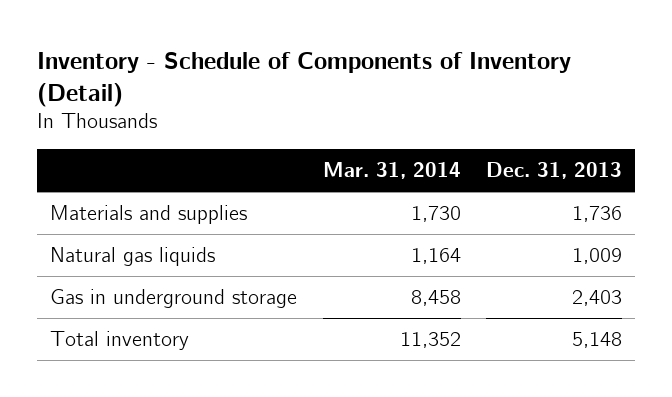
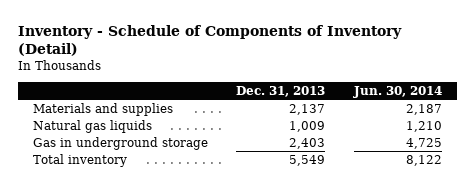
[322,161,461,179] Mar. 31, 2014 -> none
none -> [353,85,443,98] Jun. 30, 2014
[571,206,622,223] 1,736 -> [289,103,326,115] 2,137
[571,332,622,349] 5,148 -> [289,154,326,166] 5,549

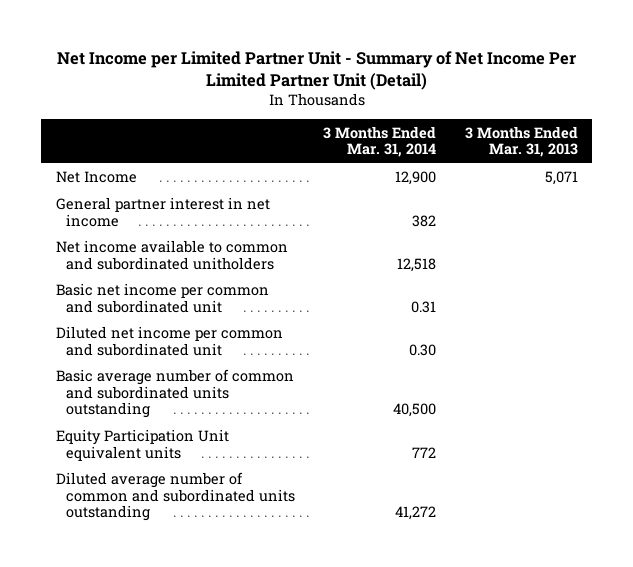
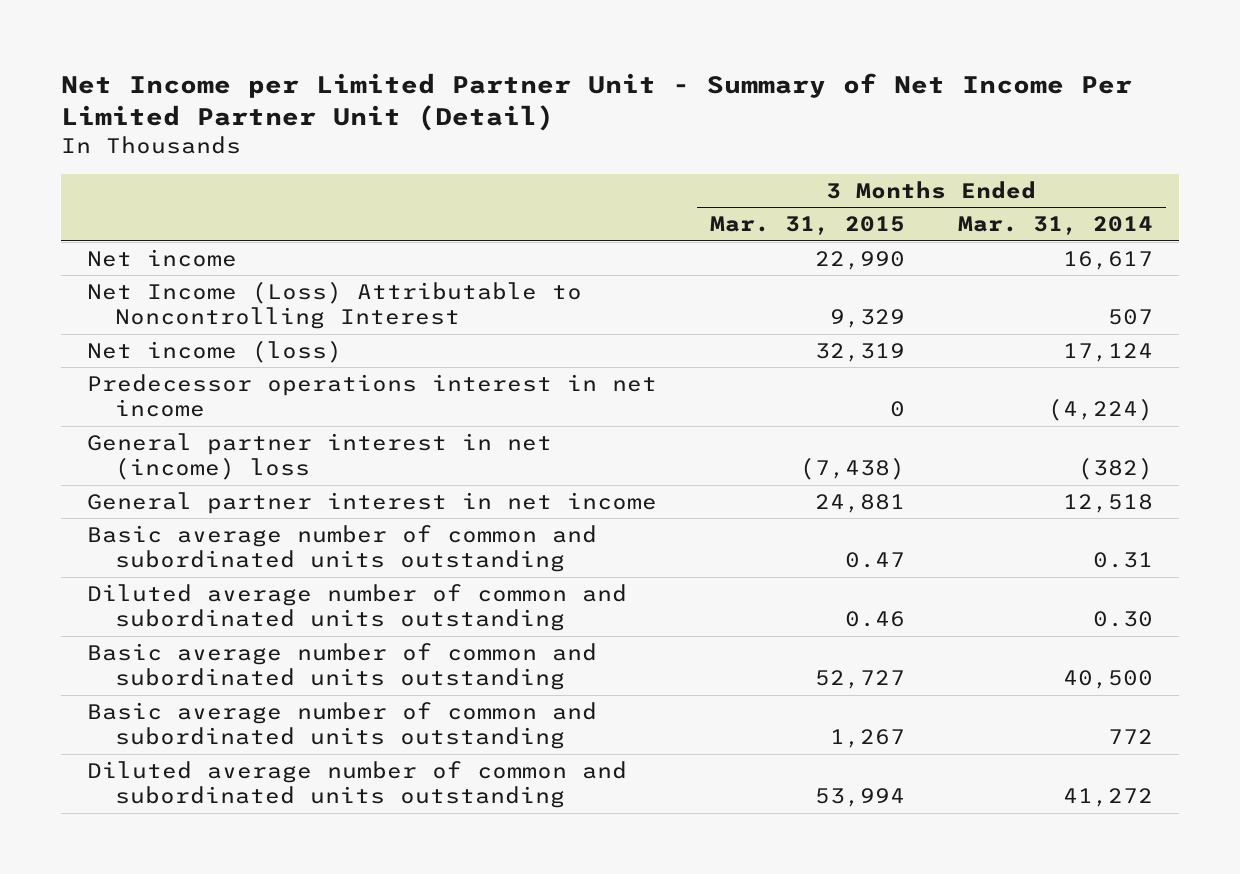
[464,125,578,158] 3 Months Ended Mar. 31, 2013 -> none
none -> [709,216,905,236] Mar. 31, 2015
[55,240,288,270] Net income available to common and subordinated unitholders -> none
none -> [87,248,238,267] Net income
none -> [87,280,583,330] Net Income (Loss) Attributable to Noncontrolling Interest
[55,171,137,184] Net Income -> [87,339,343,363] Net income (loss)
[395,171,437,186] 12,900 -> [1062,342,1153,362] 17,124
none -> [87,373,658,418] Predecessor operations interest in net income
none -> [87,432,553,481] General partner interest in net (income) loss
[412,214,437,227] 382 -> [1062,493,1153,513] 12,518
[55,283,269,313] Basic net income per common and subordinated unit -> [87,524,598,573] Basic average number of common and subordinated units outstanding
[55,326,283,356] Diluted net income per common and subordinated unit -> [87,583,628,632] Diluted average number of common and subordinated units outstanding
[55,429,229,461] Equity Participation Unit equivalent units -> [87,701,598,750] Basic average number of common and subordinated units outstanding

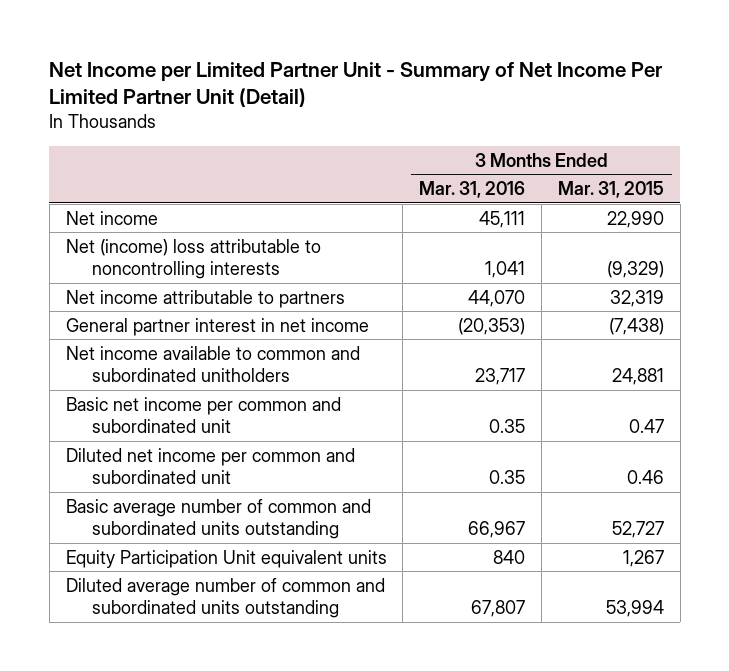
[957,216,1153,236] Mar. 31, 2014 -> none
none -> [419,181,526,199] Mar. 31, 2016
[87,373,658,418] Predecessor operations interest in net income -> none
[87,280,583,330] Net Income (Loss) Attributable to Noncontrolling Interest -> [65,238,321,279] Net (income) loss attributable to noncontrolling interests
[829,309,905,329] 9,329 -> [606,260,664,278] (9,329)
[87,339,343,363] Net income (loss) -> [65,289,345,308] Net income attributable to partners
[87,432,553,481] General partner interest in net (income) loss -> [65,317,369,336] General partner interest in net income
[87,491,658,514] General partner interest in net income -> [65,345,360,382] Net income available to common and subordinated unitholders
[87,524,598,573] Basic average number of common and subordinated units outstanding -> [65,396,341,433] Basic net income per common and subordinated unit
[87,583,628,632] Diluted average number of common and subordinated units outstanding -> [65,447,355,484] Diluted net income per common and subordinated unit
[87,701,598,750] Basic average number of common and subordinated units outstanding -> [65,549,387,568] Equity Participation Unit equivalent units

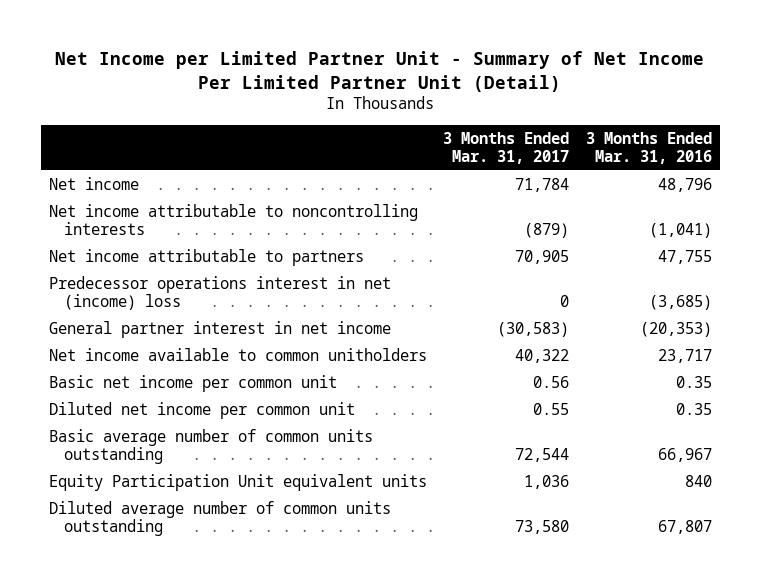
[557,181,664,199] Mar. 31, 2015 -> none
none -> [443,131,570,164] 3 Months Ended Mar. 31, 2017
[479,210,526,228] 45,111 -> [657,177,712,192] 48,796
[65,238,321,279] Net (income) loss attributable to noncontrolling interests -> [49,203,419,236] Net income attributable to noncontrolling interests
[485,260,526,278] 1,041 -> [648,223,712,239] (1,041)
[468,289,526,307] 44,070 -> [657,249,712,264] 47,755
none -> [49,275,392,311] Predecessor operations interest in net (income) loss
[65,345,360,382] Net income available to common and subordinated unitholders -> [49,347,428,361] Net income available to common unitholders
[65,396,341,433] Basic net income per common and subordinated unit -> [49,374,338,392] Basic net income per common unit
[65,447,355,484] Diluted net income per common and subordinated unit -> [49,401,356,419] Diluted net income per common unit
[65,498,371,539] Basic average number of common and subordinated units outstanding -> [49,428,374,465] Basic average number of common units outstanding
[65,577,385,618] Diluted average number of common and subordinated units outstanding -> [49,500,392,537] Diluted average number of common units outstanding

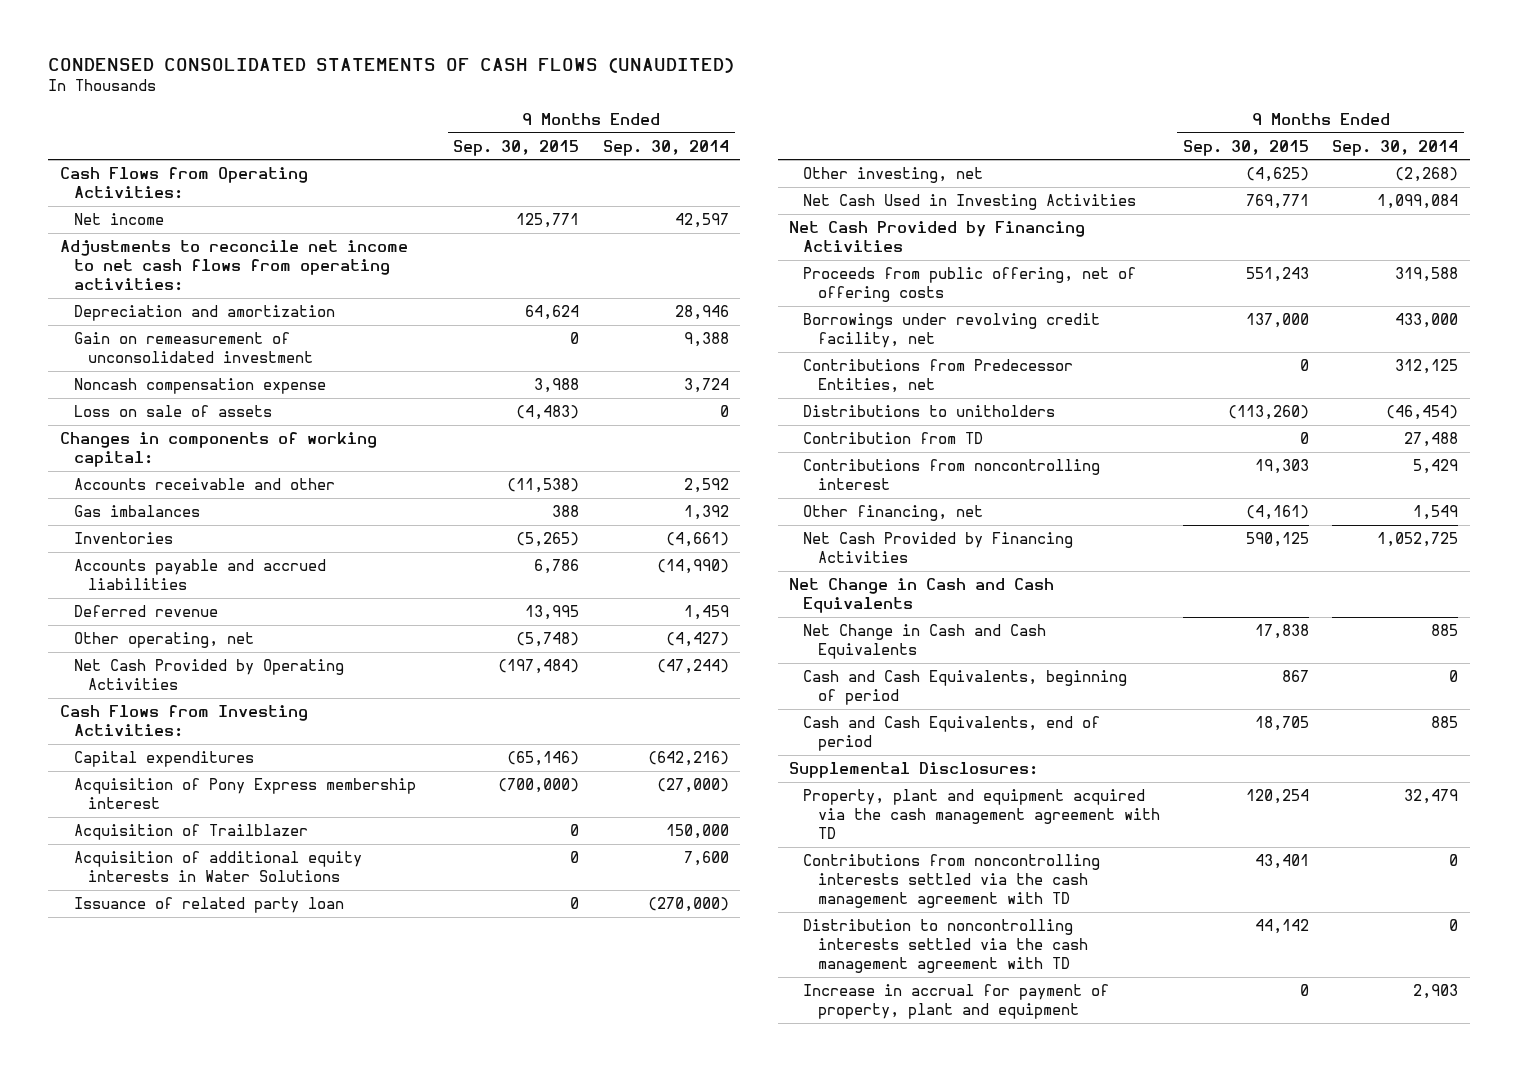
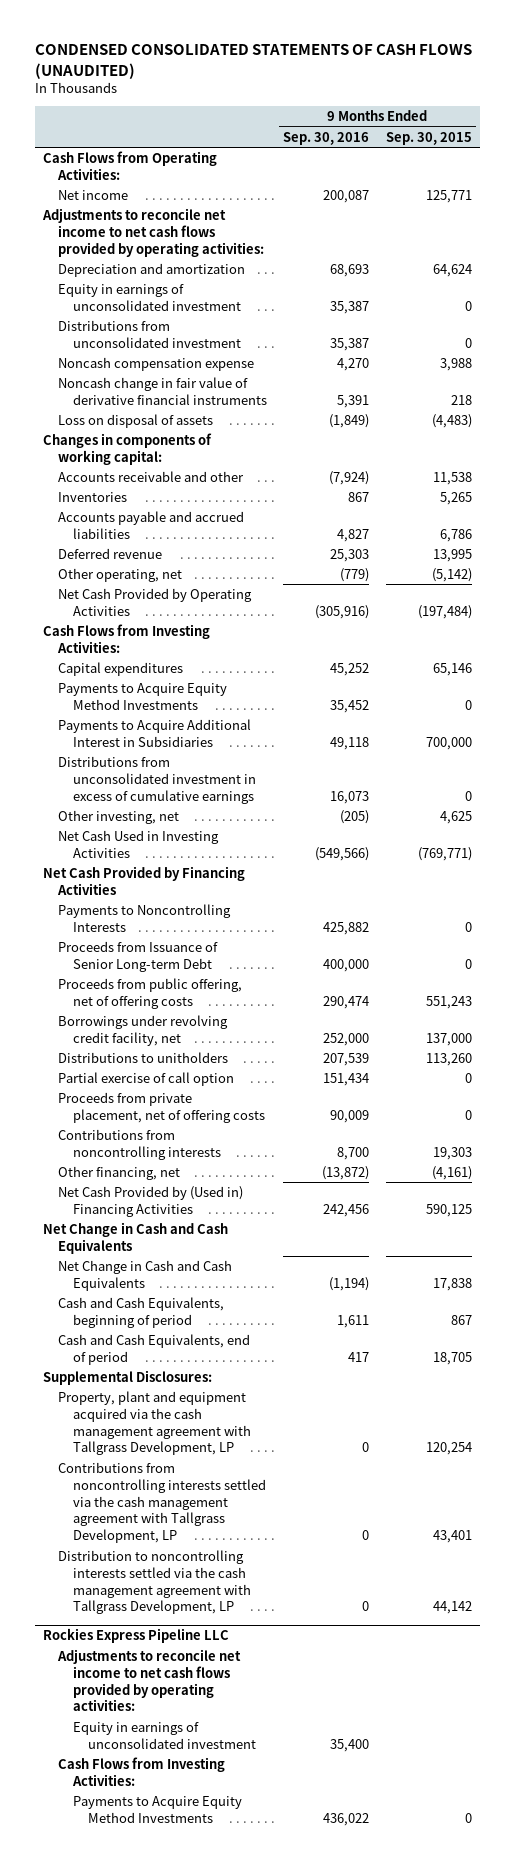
[602,139,729,156] Sep. 30, 2014 -> none
none -> [283,131,370,145] Sep. 30, 2016
[59,240,408,292] Adjustments to reconcile net income to net cash flows from operating activities: -> [42,207,265,257] Adjustments to reconcile net income to net cash flows provided by operating activities:
[73,332,314,364] Gain on remeasurement of unconsolidated investment -> none
none -> [58,283,241,311] Equity in earnings of unconsolidated investment
none -> [58,319,241,348] Distributions from unconsolidated investment
none -> [58,376,267,405] Noncash change in fair value of derivative financial instruments
[73,405,272,418] Loss on sale of assets -> [58,413,214,428] Loss on disposal of assets
[73,505,200,518] Gas imbalances -> none
[507,478,580,494] (11,538) -> [432,471,472,485] 11,538
[516,532,580,548] (5,265) -> [439,491,472,505] 5,265
[516,632,580,648] (5,748) -> [431,567,472,582] (5,142)
[73,778,416,810] Acquisition of Pony Express membership interest -> none
[73,824,308,841] Acquisition of Trailblazer -> none
[73,851,362,883] Acquisition of additional equity interests in Water Solutions -> none
[73,897,344,914] Issuance of related party loan -> none
[507,751,580,767] (65,146) -> [432,662,472,676] 65,146
none -> [58,682,228,710] Payments to Acquire Equity Method Investments
none -> [58,718,252,747] Payments to Acquire Additional Interest in Subsidiaries
none -> [58,755,256,804] Distributions from unconsolidated investment in excess of cumulative earnings
[1246,167,1310,183] (4,625) -> [439,810,472,824] 4,625
[1246,194,1310,210] 769,771 -> [417,846,472,861] (769,771)
none -> [58,903,232,932] Payments to Noncontrolling Interests
none -> [58,940,219,972] Proceeds from Issuance of Senior Long-term Debt
[803,359,1074,394] Contributions from Predecessor Entities, net -> none
[803,432,984,445] Contribution from TD -> none
[1228,405,1310,421] (113,260) -> [425,1052,472,1066] 113,260
none -> [58,1071,235,1086] Partial exercise of call option
none -> [58,1091,265,1123] Proceeds from private placement, net of offering costs
[803,459,1101,491] Contributions from noncontrolling interest -> [58,1128,221,1160] Contributions from noncontrolling interests
[803,532,1074,564] Net Cash Provided by Financing Activities -> [58,1185,244,1217] Net Cash Provided by (Used in) Financing Activities
[803,984,1110,1020] Increase in accrual for payment of property, plant and equipment -> none
[803,789,1160,840] Property, plant and equipment acquired via the cash management agreement with TD -> [58,1390,251,1456] Property, plant and equipment acquired via the cash management agreement with Tallgrass Development, LP
[803,854,1101,909] Contributions from noncontrolling interests settled via the cash management agreement with TD -> [58,1461,266,1544] Contributions from noncontrolling interests settled via the cash management agreement with Tallgrass Development, LP
[803,919,1088,974] Distribution to noncontrolling interests settled via the cash management agreement with TD -> [58,1549,251,1615] Distribution to noncontrolling interests settled via the cash management agreement with Tallgrass Development, LP
none -> [43,1628,230,1644] Rockies Express Pipeline LLC
none -> [57,1648,242,1712] Adjustments to reconcile net income to net cash flows provided by operating activities:
none -> [72,1721,256,1749] Equity in earnings of unconsolidated investment
none -> [58,1756,226,1786] Cash Flows from Investing Activities:
none -> [72,1795,242,1823] Payments to Acquire Equity Method Investments

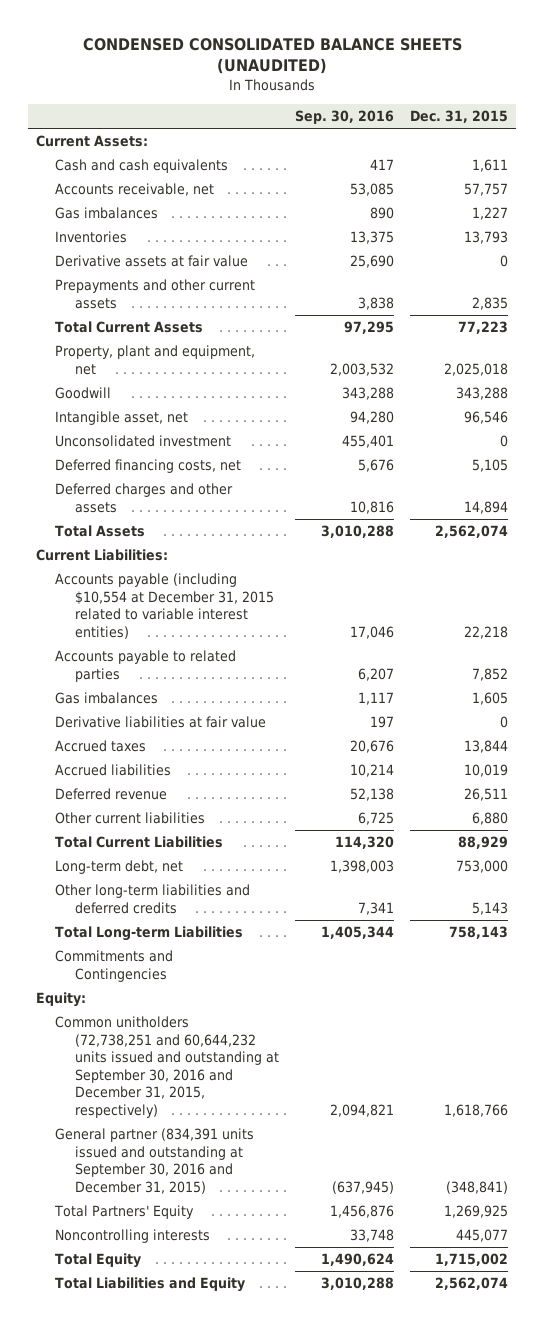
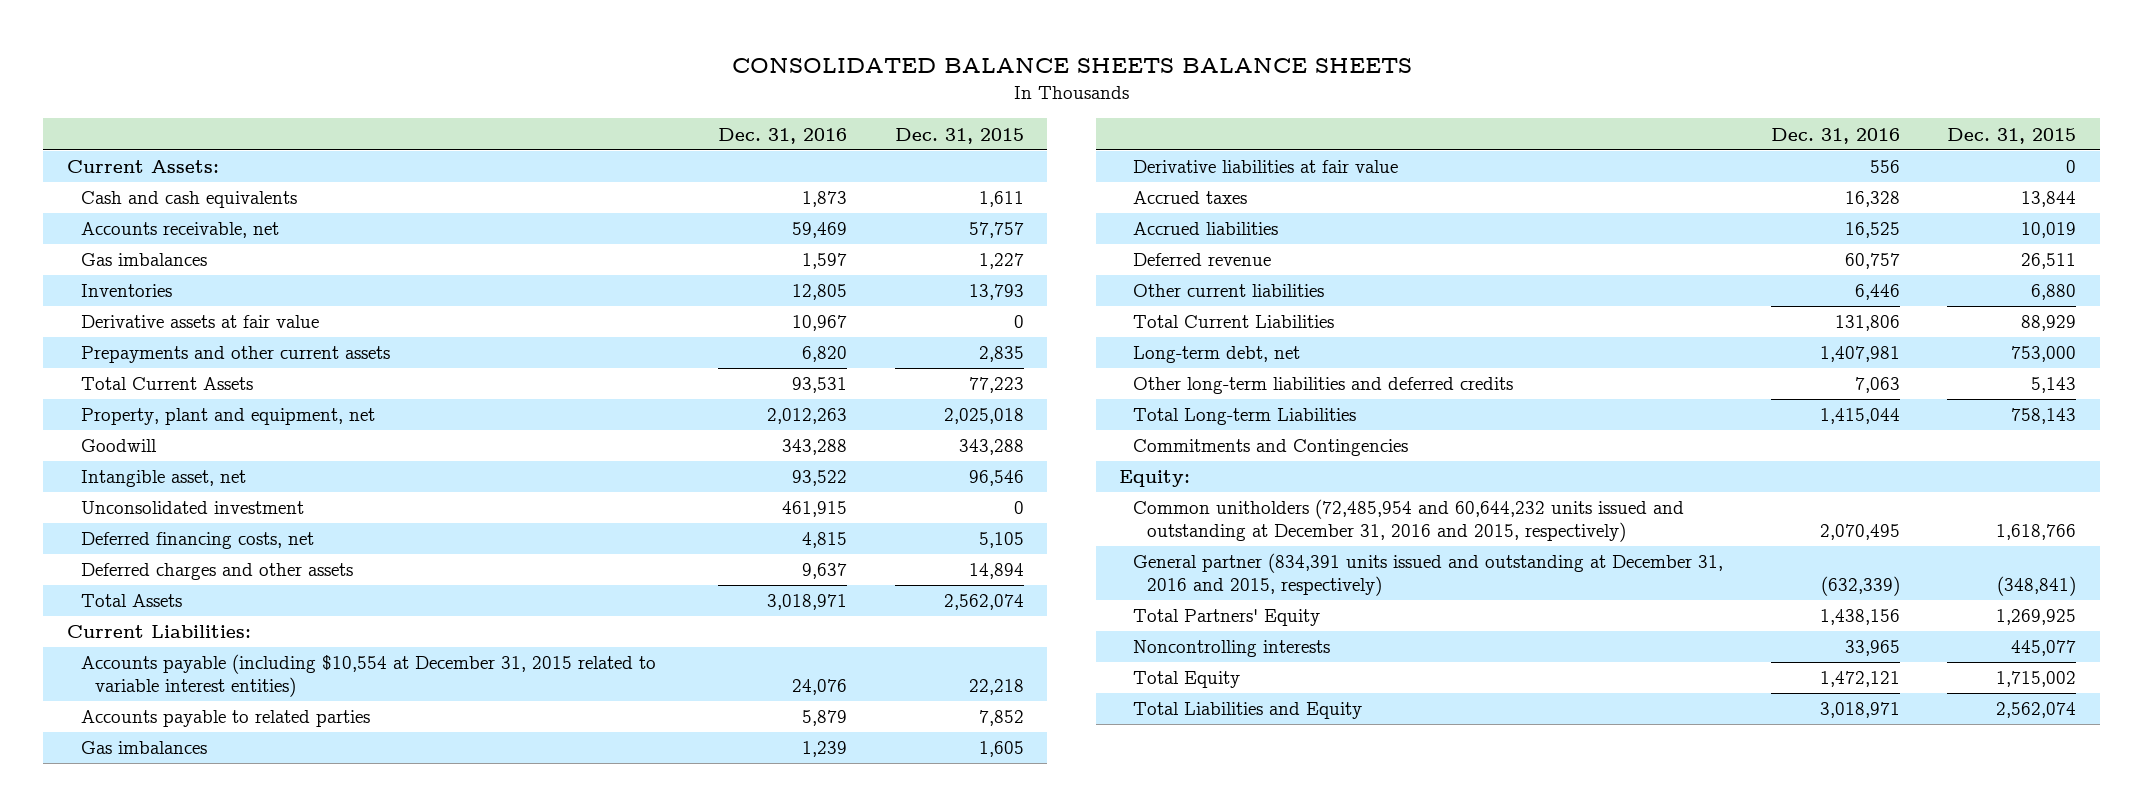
[82,37,462,75] CONDENSED CONSOLIDATED BALANCE SHEETS (UNAUDITED) -> [731,58,1412,74] CONSOLIDATED BALANCE SHEETS BALANCE SHEETS
[294,110,394,125] Sep. 30, 2016 -> none
none -> [718,127,848,144] Dec. 31, 2016
[55,1016,279,1118] Common unitholders (72,738,251 and 60,644,232 units issued and outstanding at September 30, 2016 and December 31, 2015, respectively) -> [1133,499,1685,543] Common unitholders (72,485,954 and 60,644,232 units issued and outstanding at December 31, 2016 and 2015, respectively)
[55,1128,255,1194] General partner (834,391 units issued and outstanding at September 30, 2016 and December 31, 2015) -> [1133,553,1724,597] General partner (834,391 units issued and outstanding at December 31, 2016 and 2015, respectively)

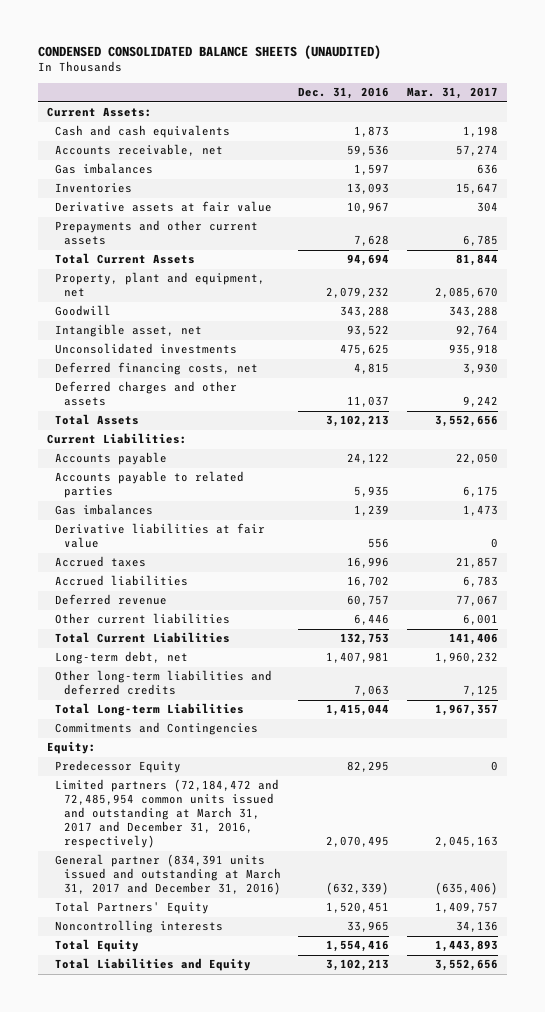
[731,58,1412,74] CONSOLIDATED BALANCE SHEETS BALANCE SHEETS -> [38,44,382,59] CONDENSED CONSOLIDATED BALANCE SHEETS (UNAUDITED)
[894,127,1024,144] Dec. 31, 2015 -> none
none -> [406,87,498,100] Mar. 31, 2017
[792,222,848,239] 59,469 -> [347,145,390,157] 59,536
[792,284,848,301] 12,805 -> [347,183,390,195] 13,093
[802,346,848,363] 6,820 -> [354,235,390,247] 7,628
[792,377,848,394] 93,531 -> [347,254,390,267] 94,694
[767,408,848,425] 2,012,263 -> [326,287,390,299] 2,079,232
[80,501,304,515] Unconsolidated investment -> [55,343,238,355] Unconsolidated investments
[782,501,848,518] 461,915 -> [340,344,390,356] 475,625
[802,563,848,580] 9,637 -> [347,396,390,408] 11,037
[767,594,848,611] 3,018,971 -> [326,415,390,428] 3,102,213
[80,654,656,698] Accounts payable (including $10,554 at December 31, 2015 related to variable interest entities) -> none
none -> [55,452,168,466] Accounts payable
[802,710,848,727] 5,879 -> [354,486,390,498] 5,935
[1844,191,1900,208] 16,328 -> [347,557,390,569] 16,996
[1844,222,1900,239] 16,525 -> [347,576,390,588] 16,702
[1834,315,1900,332] 131,806 -> [340,633,390,646] 132,753
none -> [55,760,182,774] Predecessor Equity
[1133,499,1685,543] Common unitholders (72,485,954 and 60,644,232 units issued and outstanding at December 31, 2016 and 2015, respectively) -> [55,779,280,849] Limited partners (72,184,472 and 72,485,954 common units issued and outstanding at March 31, 2017 and December 31, 2016, respectively)
[1133,553,1724,597] General partner (834,391 units issued and outstanding at December 31, 2016 and 2015, respectively) -> [55,854,281,896] General partner (834,391 units issued and outstanding at March 31, 2017 and December 31, 2016)
[1819,609,1900,626] 1,438,156 -> [326,902,390,914] 1,520,451
[1819,671,1900,688] 1,472,121 -> [326,940,390,953] 1,554,416
[1819,702,1900,719] 3,018,971 -> [326,959,390,972] 3,102,213

